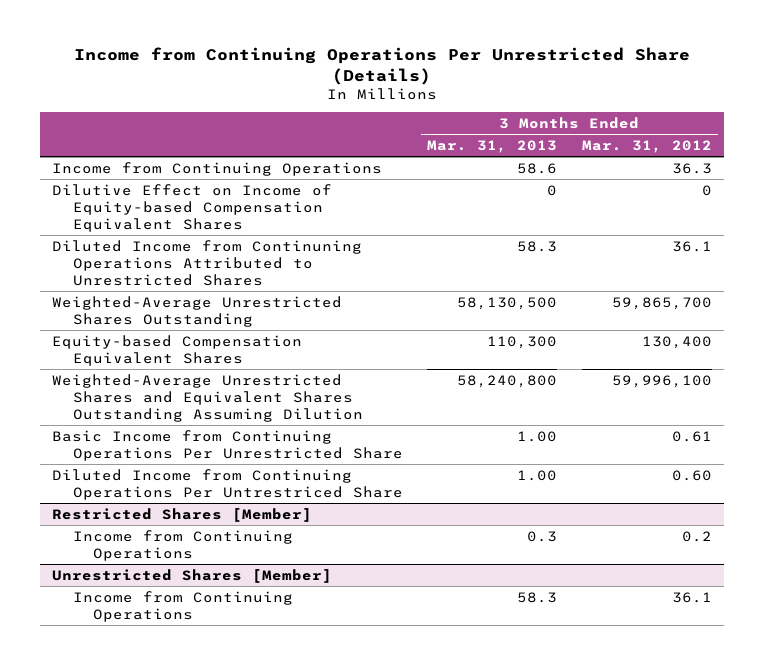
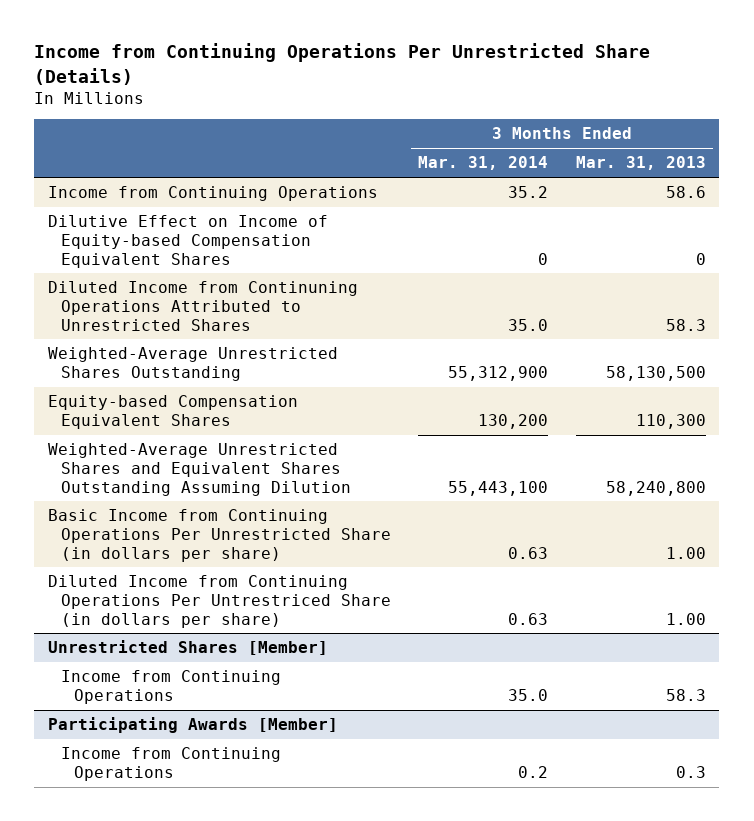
[581,140,712,154] Mar. 31, 2012 -> none
none -> [418,156,549,171] Mar. 31, 2014
[52,507,313,522] Restricted Shares [Member] -> none
[72,529,293,561] Income from Continuing Operations -> none
[52,429,403,461] Basic Income from Continuing Operations Per Unrestricted Share -> [47,509,391,562] Basic Income from Continuing Operations Per Unrestricted Share (in dollars per share)
[52,468,403,500] Diluted Income from Continuing Operations Per Untrestriced Share -> [47,575,391,628] Diluted Income from Continuing Operations Per Untrestriced Share (in dollars per share)
none -> [47,717,338,734] Participating Awards [Member]
none -> [60,747,281,781] Income from Continuing Operations

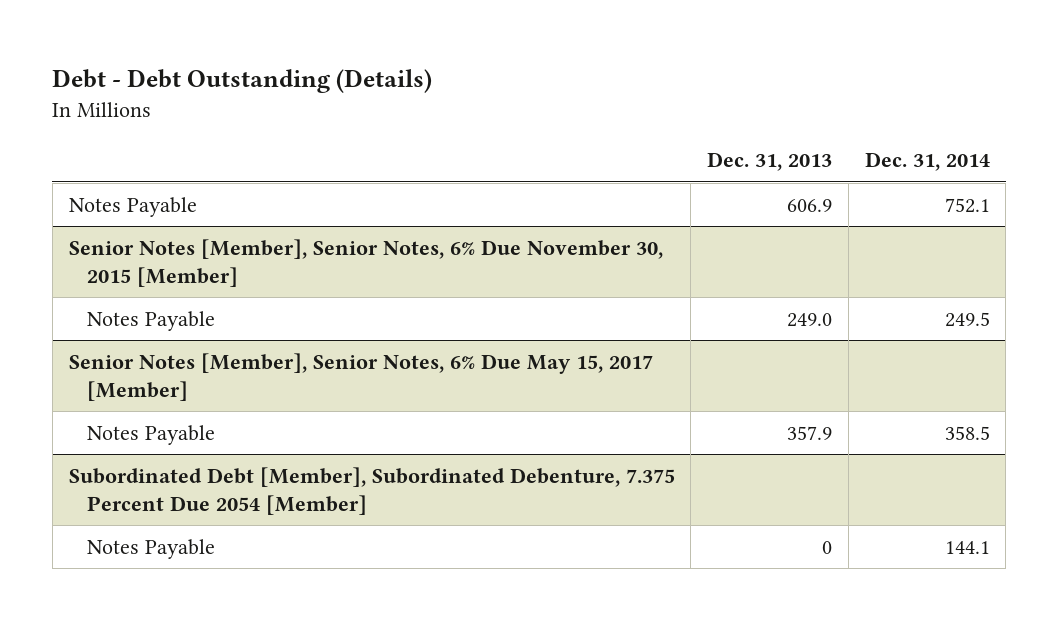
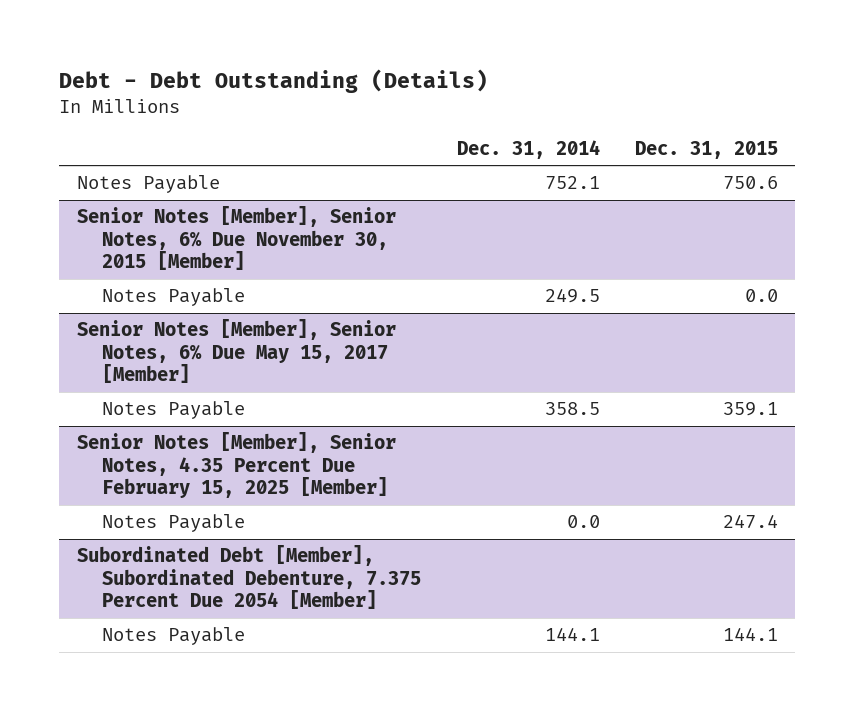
[707,152,833,172] Dec. 31, 2013 -> none
none -> [634,140,778,159] Dec. 31, 2015
none -> [77,432,397,499] Senior Notes [Member], Senior Notes, 4.35 Percent Due February 15, 2025 [Member]
none -> [102,514,246,533] Notes Payable

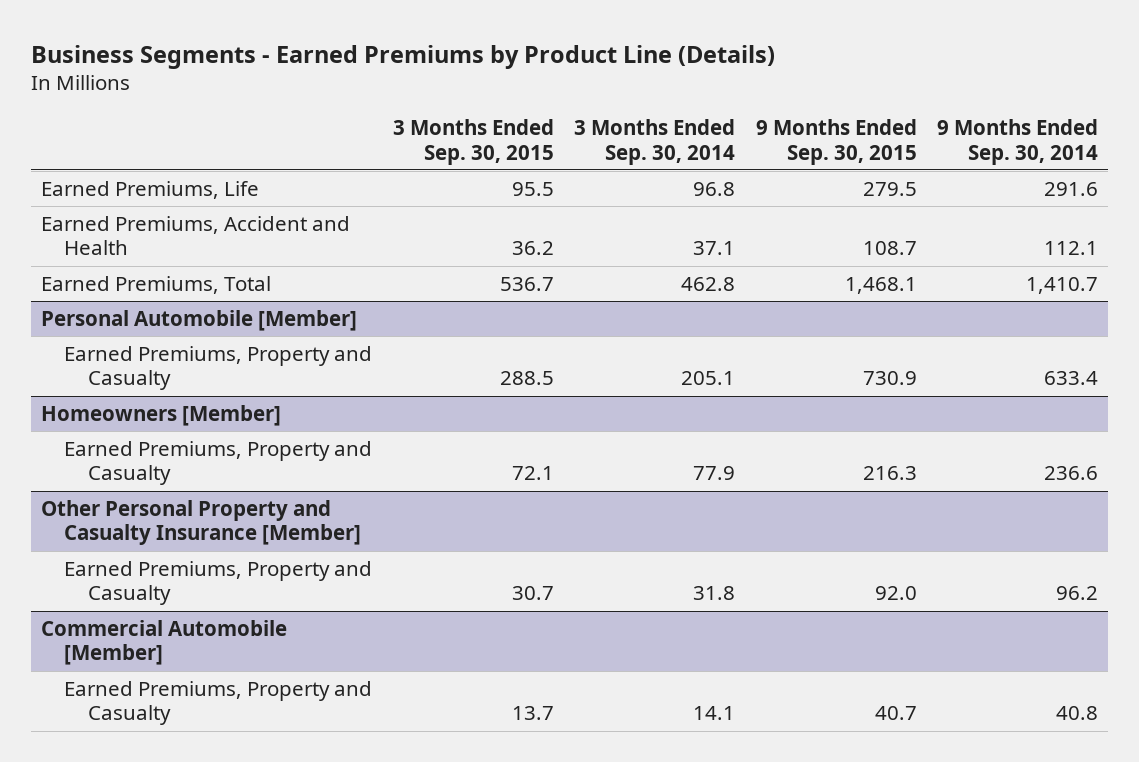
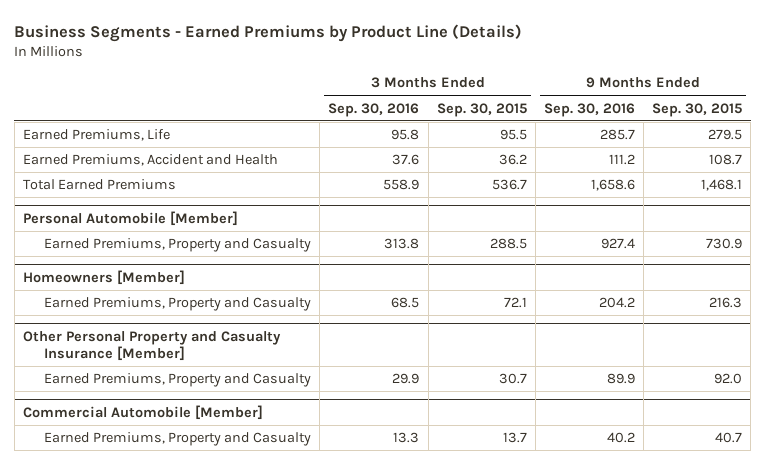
[574,119,736,165] 3 Months Ended Sep. 30, 2014 -> none
[936,119,1098,165] 9 Months Ended Sep. 30, 2014 -> none
none -> [328,102,420,117] Sep. 30, 2016
none -> [543,102,635,117] Sep. 30, 2016
[41,275,272,294] Earned Premiums, Total -> [23,179,177,191] Total Earned Premiums

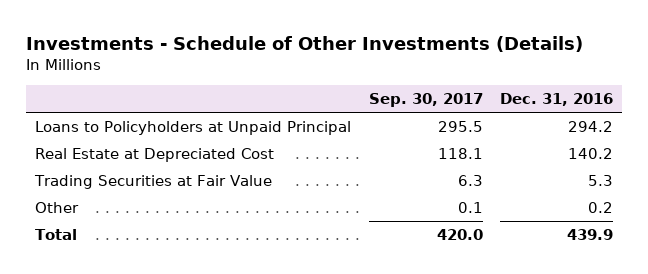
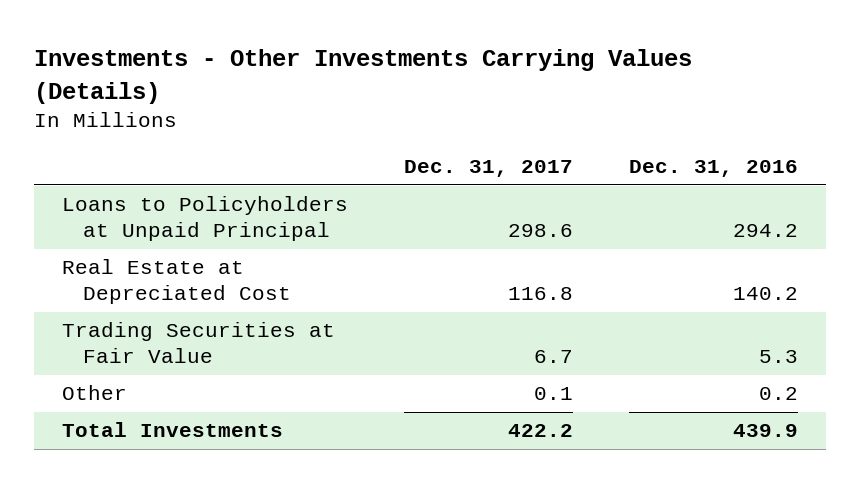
[26,35,584,52] Investments - Schedule of Other Investments (Details) -> [34,49,693,104] Investments - Other Investments Carrying Values (Details)
[368,93,483,108] Sep. 30, 2017 -> none
none -> [403,160,573,178] Dec. 31, 2017
[35,229,78,241] Total -> [62,422,284,438] Total Investments

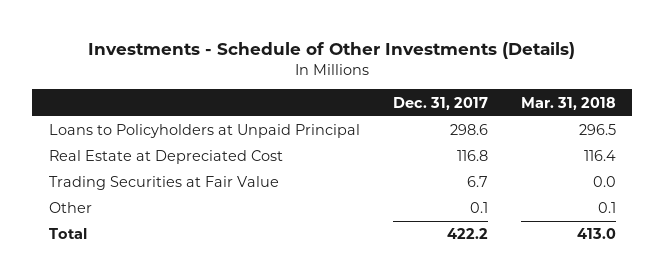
[34,49,693,104] Investments - Other Investments Carrying Values (Details) -> [88,41,576,59] Investments - Schedule of Other Investments (Details)
[628,160,798,178] Dec. 31, 2016 -> none
none -> [520,96,616,110] Mar. 31, 2018
[62,422,284,438] Total Investments -> [48,228,87,240] Total

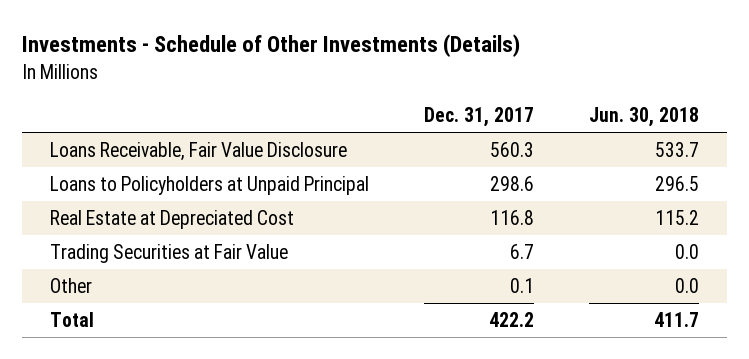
[520,96,616,110] Mar. 31, 2018 -> none
none -> [589,107,700,128] Jun. 30, 2018
none -> [49,141,347,161] Loans Receivable, Fair Value Disclosure

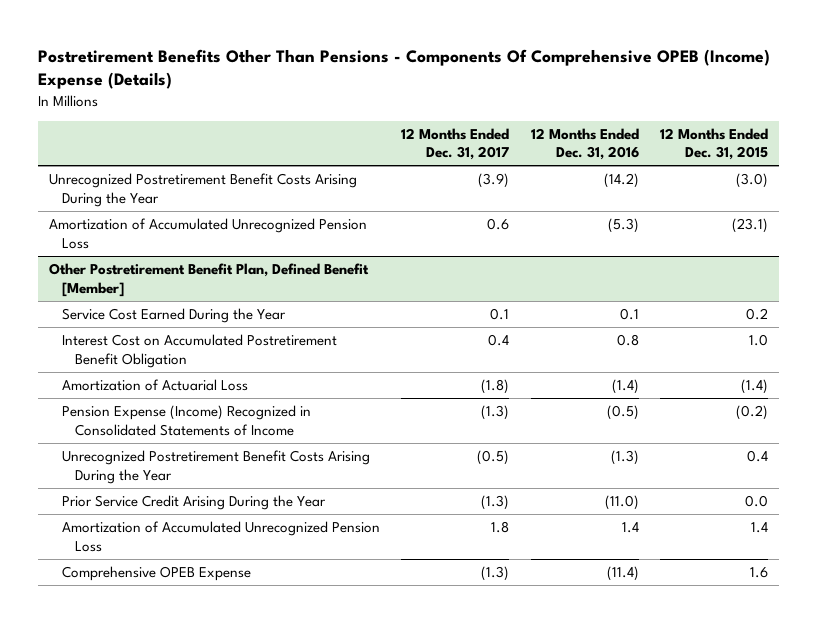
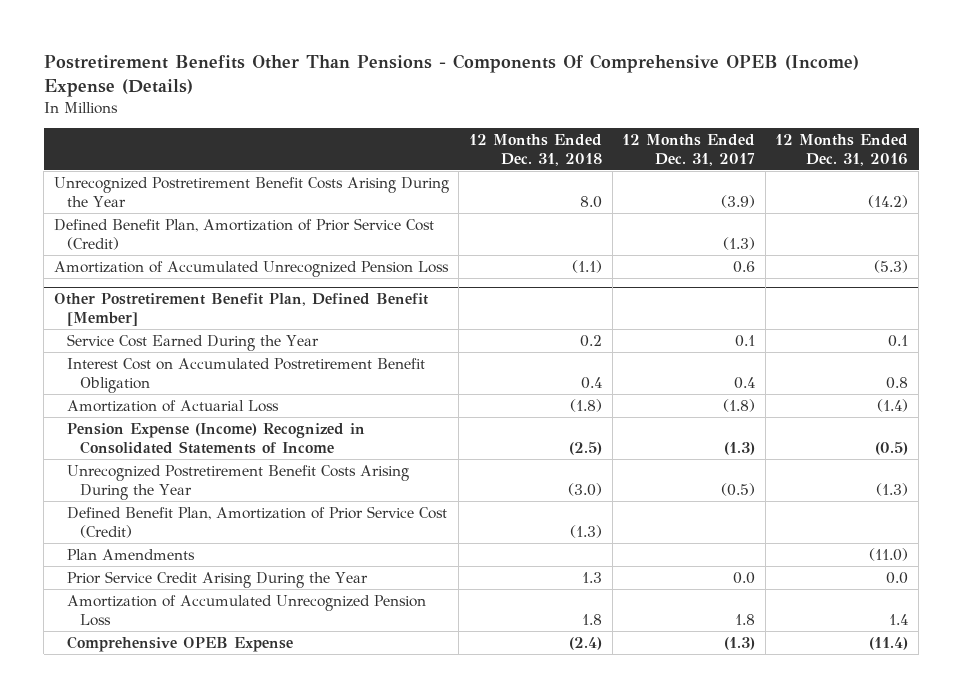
[659,127,768,161] 12 Months Ended Dec. 31, 2015 -> none
none -> [468,134,602,166] 12 Months Ended Dec. 31, 2018
none -> [53,217,434,250] Defined Benefit Plan, Amortization of Prior Service Cost (Credit)
none -> [66,505,447,538] Defined Benefit Plan, Amortization of Prior Service Cost (Credit)
none -> [66,548,195,560] Plan Amendments
[481,495,510,511] (1.3) -> [733,571,756,584] 0.0
[604,495,639,511] (11.0) -> [886,571,909,584] 0.0

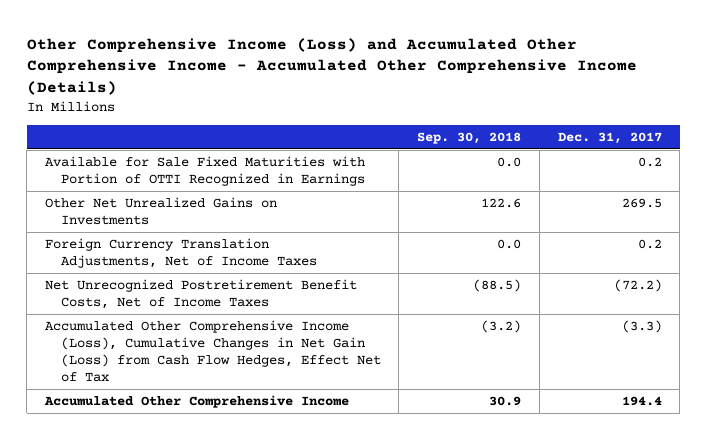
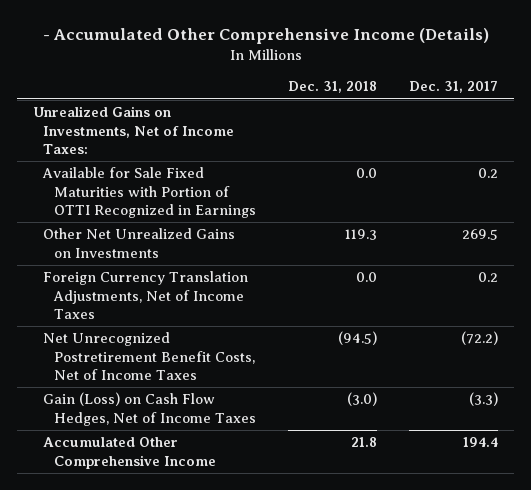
[26,37,637,95] Other Comprehensive Income (Loss) and Accumulated Other Comprehensive Income - Accumulated Other Comprehensive Income (Details) -> [42,27,489,44] - Accumulated Other Comprehensive Income (Details)
[417,131,522,144] Sep. 30, 2018 -> none
none -> [287,81,377,94] Dec. 31, 2018
none -> [33,106,235,155] Unrealized Gains on Investments, Net of Income Taxes:
[45,320,381,382] Accumulated Other Comprehensive Income (Loss), Cumulative Changes in Net Gain (Loss) from Cash Flow Hedges, Effect Net of Tax -> [43,392,256,426] Gain (Loss) on Cash Flow Hedges, Net of Income Taxes

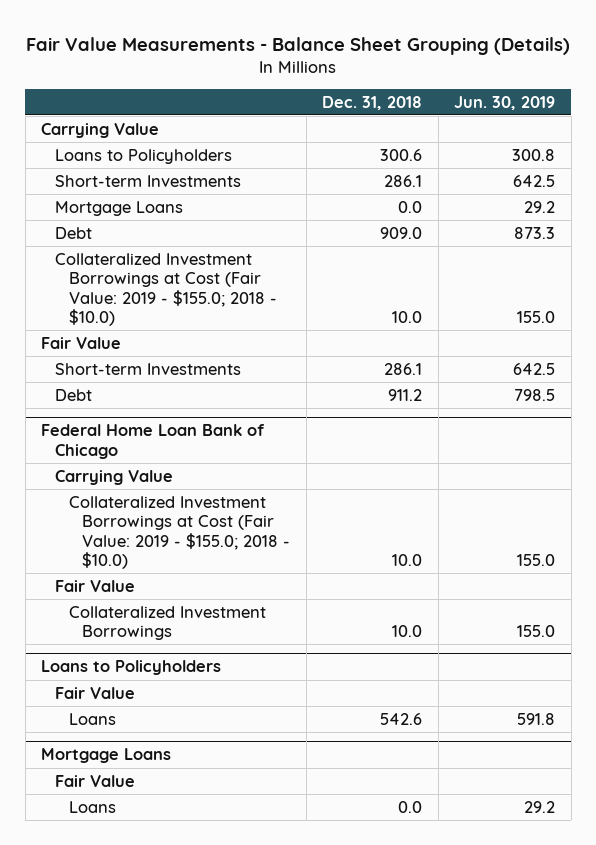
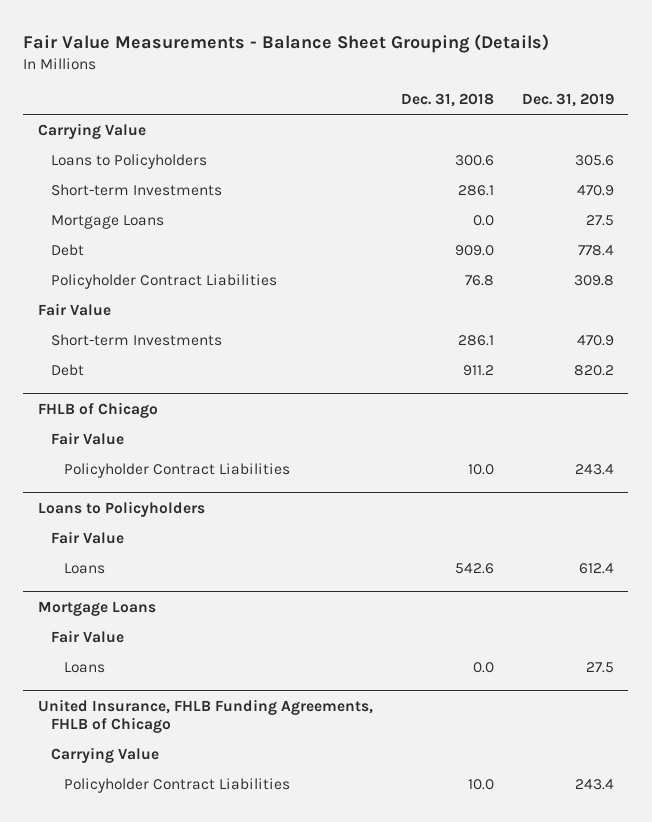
[454,95,556,110] Jun. 30, 2019 -> none
none -> [522,93,615,108] Dec. 31, 2019
[54,252,277,326] Collateralized Investment Borrowings at Cost (Fair Value: 2019 - $155.0; 2018 - $10.0) -> none
none -> [50,274,277,290] Policyholder Contract Liabilities
[54,469,173,485] Carrying Value -> none
[68,495,291,569] Collateralized Investment Borrowings at Cost (Fair Value: 2019 - $155.0; 2018 - $10.0) -> none
[41,424,266,459] Federal Home Loan Bank of Chicago -> [37,402,158,419] FHLB of Chicago
[68,605,266,641] Collateralized Investment Borrowings -> [64,463,291,479] Policyholder Contract Liabilities
none -> [37,699,373,734] United Insurance, FHLB Funding Agreements, FHLB of Chicago
none -> [50,747,159,764] Carrying Value
none -> [64,778,291,794] Policyholder Contract Liabilities

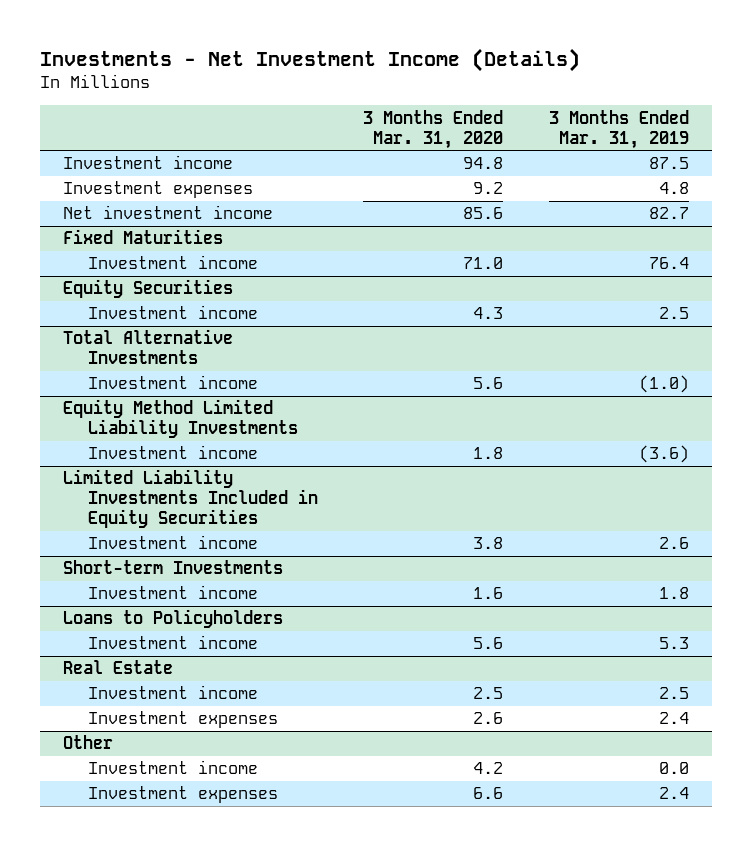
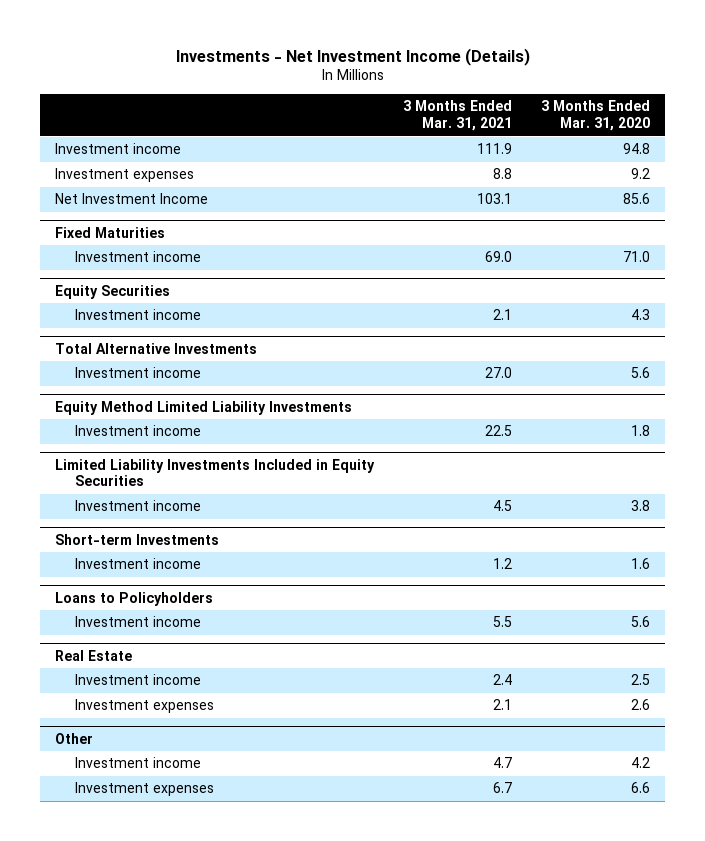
[549,109,690,149] 3 Months Ended Mar. 31, 2019 -> none
none -> [403,100,513,132] 3 Months Ended Mar. 31, 2021
[62,205,273,220] Net investment income -> [54,193,208,205] Net Investment Income

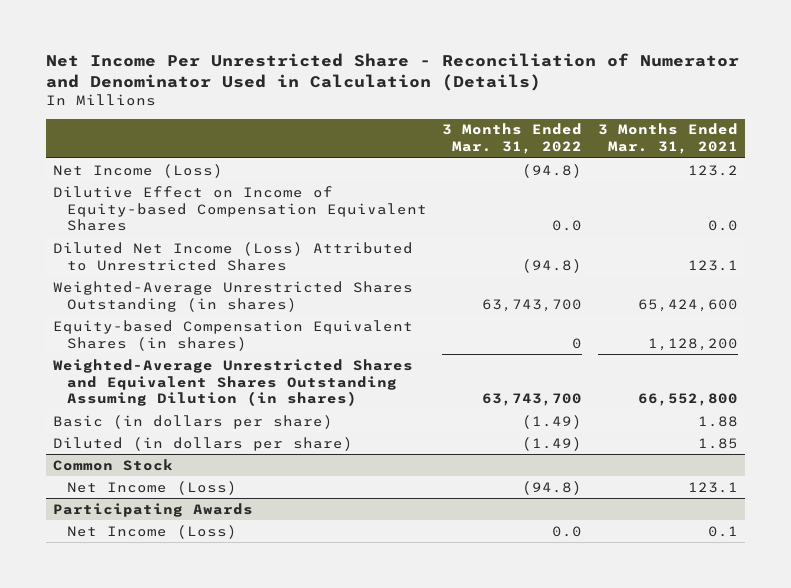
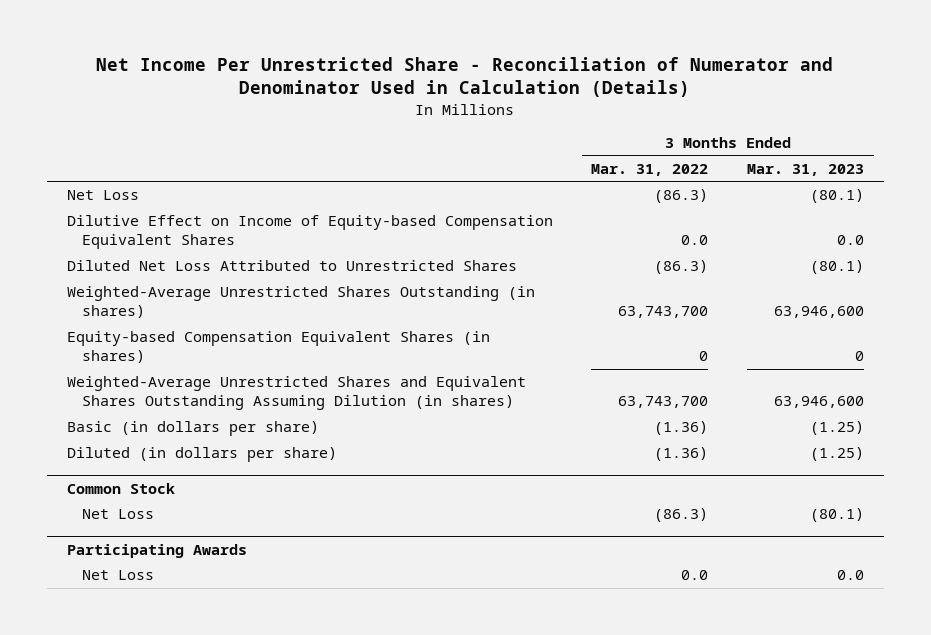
[597,123,738,155] 3 Months Ended Mar. 31, 2021 -> none
none -> [747,163,865,176] Mar. 31, 2023
[53,163,224,178] Net Income (Loss) -> [66,190,139,201] Net Loss
[522,163,583,178] (94.8) -> [654,189,709,204] (86.3)
[53,241,414,271] Diluted Net Income (Loss) Attributed to Unrestricted Shares -> [66,260,517,272] Diluted Net Loss Attributed to Unrestricted Shares
[522,258,583,273] (94.8) -> [654,260,709,275] (86.3)
[522,414,583,429] (1.49) -> [654,421,709,436] (1.36)
[522,436,583,451] (1.49) -> [654,447,709,462] (1.36)
[67,480,238,495] Net Income (Loss) -> [82,509,155,520] Net Loss
[522,480,583,495] (94.8) -> [654,508,709,523] (86.3)
[67,524,238,539] Net Income (Loss) -> [82,570,155,581] Net Loss

